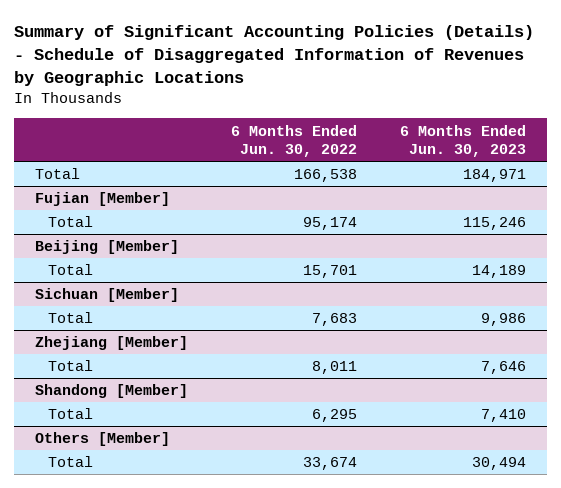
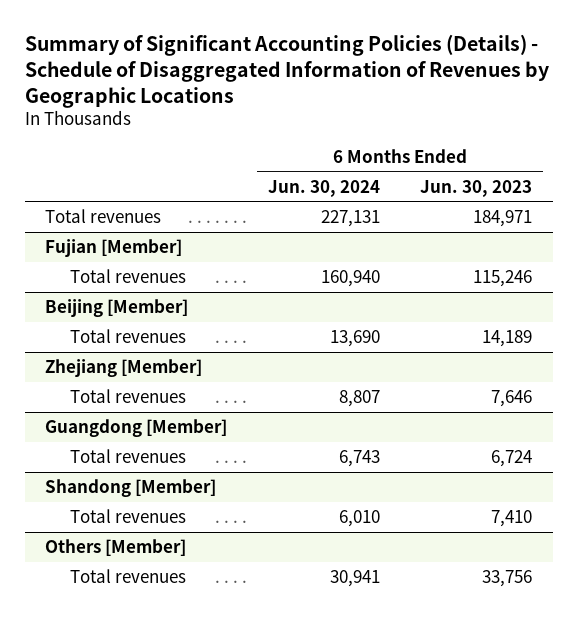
[230,124,357,157] 6 Months Ended Jun. 30, 2022 -> none
none -> [267,179,380,197] Jun. 30, 2024
[35,168,81,180] Total -> [44,208,161,223] Total revenues
[47,216,93,228] Total -> [69,268,186,283] Total revenues
[35,288,180,303] Sichuan [Member] -> none
[47,312,93,324] Total -> none
[47,264,93,276] Total -> [69,328,186,343] Total revenues
[47,360,93,372] Total -> [69,388,186,403] Total revenues
none -> [44,418,227,437] Guangdong [Member]
none -> [69,448,186,463] Total revenues
[47,408,93,420] Total -> [69,508,186,523] Total revenues
[47,456,93,468] Total -> [69,568,186,583] Total revenues
[471,457,526,471] 30,494 -> [482,569,533,587] 33,756

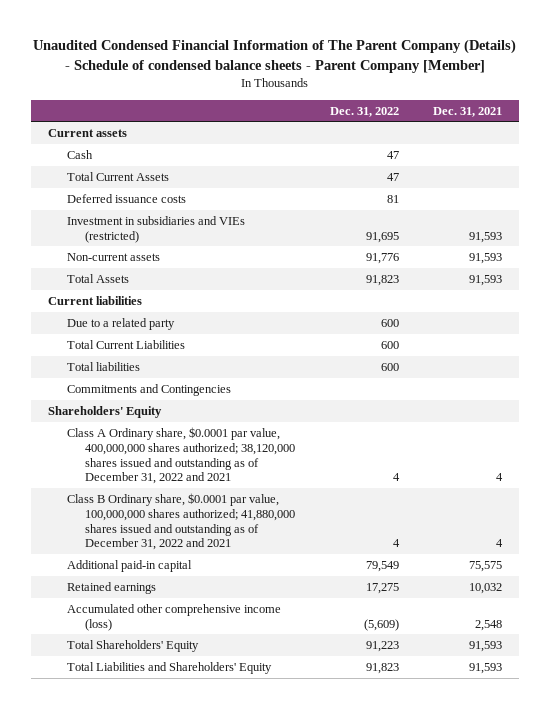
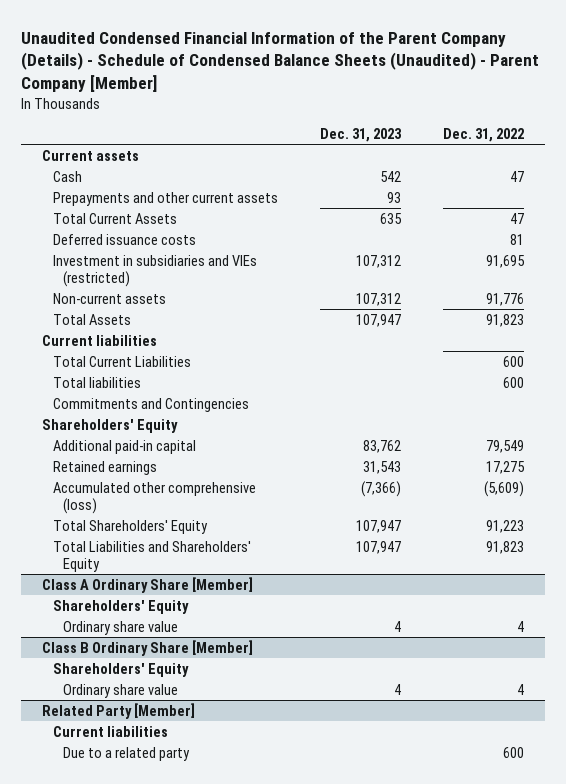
[33,39,517,74] Unaudited Condensed Financial Information of The Parent Company (Details) - Schedule of condensed balance sheets - Parent Company [Member] -> [21,31,540,93] Unaudited Condensed Financial Information of the Parent Company (Details) - Schedule of Condensed Balance Sheets (Unaudited) - Parent Company [Member]
[433,106,503,117] Dec. 31, 2021 -> none
none -> [319,128,402,143] Dec. 31, 2023
none -> [52,191,278,206] Prepayments and other current assets
[66,317,175,330] Due to a related party -> none
[66,426,296,485] Class A Ordinary share, $0.0001 par value, 400,000,000 shares authorized; 38,120,000 shares issued and outstanding as of December 31, 2022 and 2021 -> none
[66,492,296,551] Class B Ordinary share, $0.0001 par value, 100,000,000 shares authorized; 41,880,000 shares issued and outstanding as of December 31, 2022 and 2021 -> none
[66,603,281,631] Accumulated other comprehensive income (loss) -> [52,481,256,514] Accumulated other comprehensive (loss)
none -> [42,576,254,593] Class A Ordinary Share [Member]
none -> [52,599,189,614] Shareholders' Equity
none -> [63,620,179,635] Ordinary share value
none -> [42,639,254,656] Class B Ordinary Share [Member]
none -> [52,662,189,677] Shareholders' Equity
none -> [63,683,179,698] Ordinary share value
none -> [42,702,196,719] Related Party [Member]
none -> [52,725,168,737] Current liabilities
none -> [63,746,191,761] Due to a related party

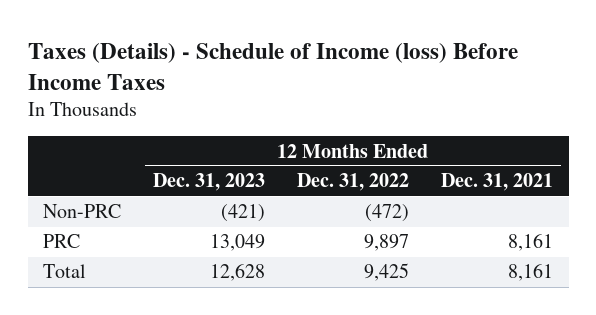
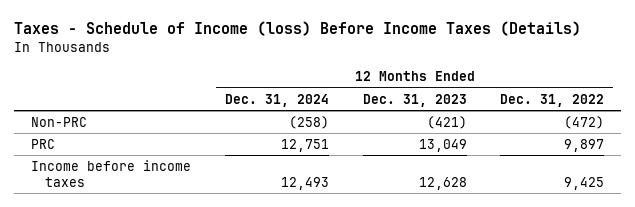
[27,42,518,90] Taxes (Details) - Schedule of Income (loss) Before Income Taxes -> [13,21,581,37] Taxes - Schedule of Income (loss) Before Income Taxes (Details)
[440,173,553,192] Dec. 31, 2021 -> none
none -> [224,93,329,107] Dec. 31, 2024
[43,264,87,279] Total -> [30,159,191,187] Income before income taxes

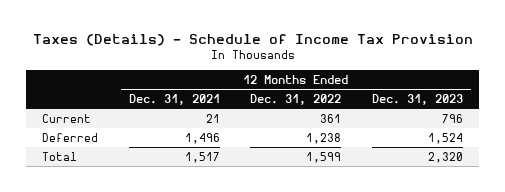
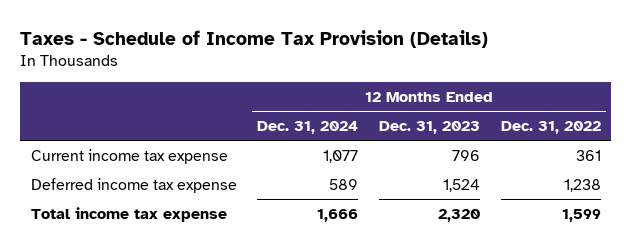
[32,33,473,46] Taxes (Details) - Schedule of Income Tax Provision -> [20,29,489,48] Taxes - Schedule of Income Tax Provision (Details)
[128,93,220,105] Dec. 31, 2021 -> none
none -> [257,121,359,135] Dec. 31, 2024
[41,113,91,123] Current -> [30,148,228,164] Current income tax expense
[41,132,98,142] Deferred -> [30,177,237,193] Deferred income tax expense
[41,151,77,161] Total -> [30,206,227,222] Total income tax expense

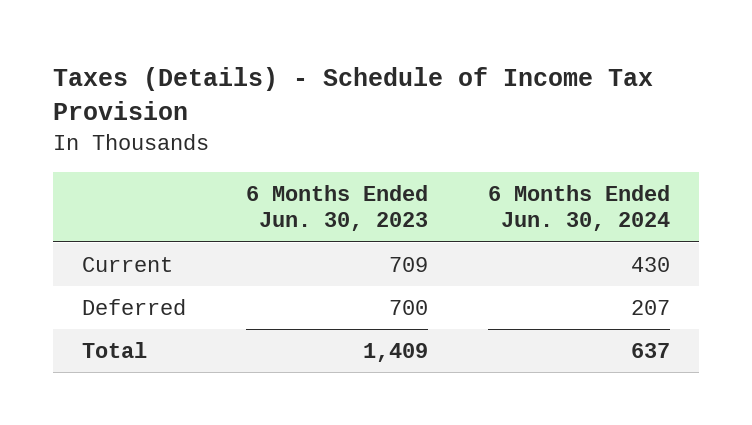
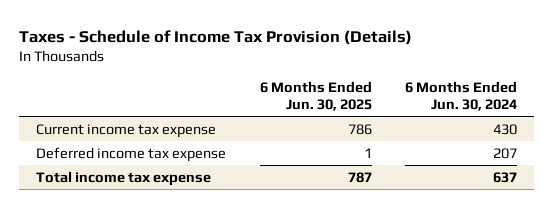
[52,67,653,121] Taxes (Details) - Schedule of Income Tax Provision -> [19,29,413,45] Taxes - Schedule of Income Tax Provision (Details)
[245,184,428,232] 6 Months Ended Jun. 30, 2023 -> none
none -> [259,80,372,111] 6 Months Ended Jun. 30, 2025
[82,256,174,272] Current -> [36,123,217,138] Current income tax expense
[82,298,187,315] Deferred -> [36,146,227,162] Deferred income tax expense
[82,341,148,358] Total -> [36,170,212,186] Total income tax expense

